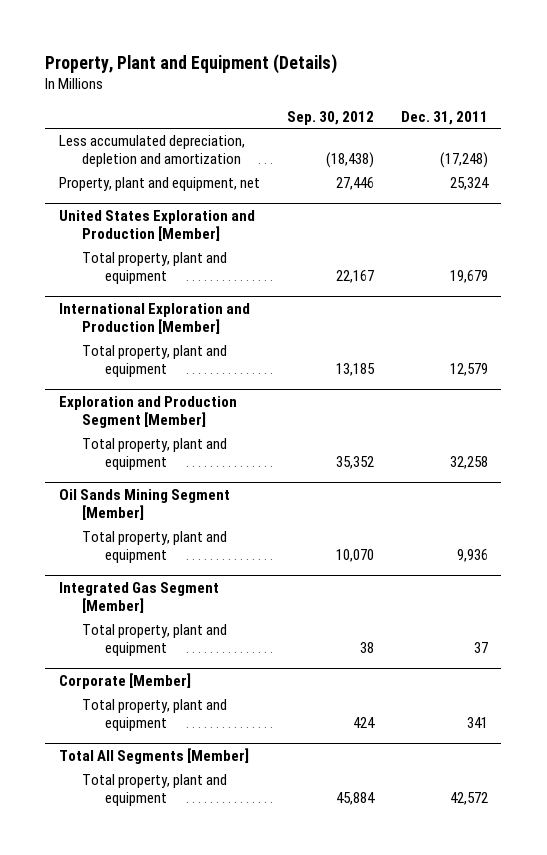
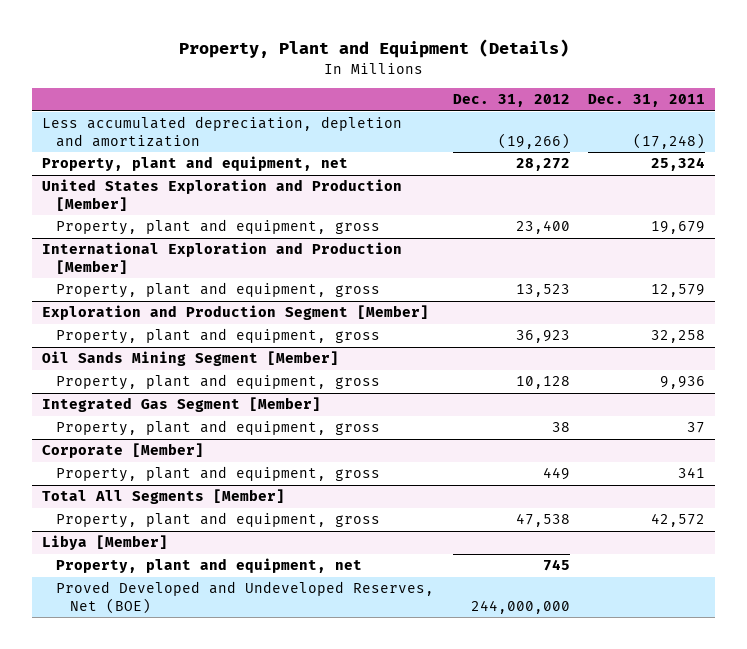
[286,110,374,125] Sep. 30, 2012 -> none
none -> [452,94,570,108] Dec. 31, 2012
[81,252,227,285] Total property, plant and equipment -> [55,219,380,236] Property, plant and equipment, gross
[81,345,227,378] Total property, plant and equipment -> [55,282,380,299] Property, plant and equipment, gross
[81,438,227,471] Total property, plant and equipment -> [55,328,380,345] Property, plant and equipment, gross
[81,531,227,564] Total property, plant and equipment -> [55,374,380,391] Property, plant and equipment, gross
[81,624,227,657] Total property, plant and equipment -> [55,420,380,437] Property, plant and equipment, gross
[81,699,227,732] Total property, plant and equipment -> [55,466,380,483] Property, plant and equipment, gross
[81,774,227,807] Total property, plant and equipment -> [55,512,380,529] Property, plant and equipment, gross
none -> [41,535,168,551] Libya [Member]
none -> [55,558,362,574] Property, plant and equipment, net
none -> [55,581,434,614] Proved Developed and Undeveloped Reserves, Net (BOE)

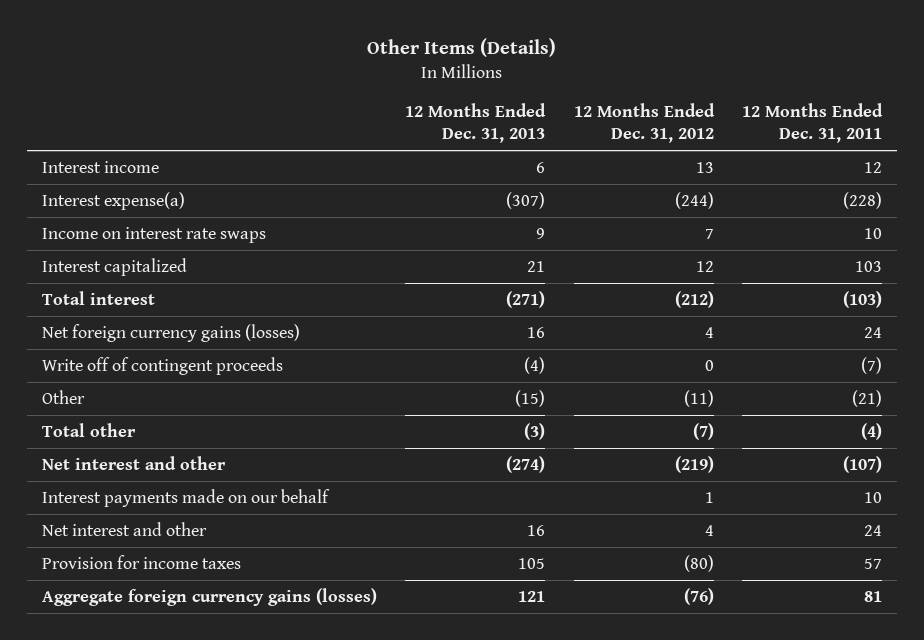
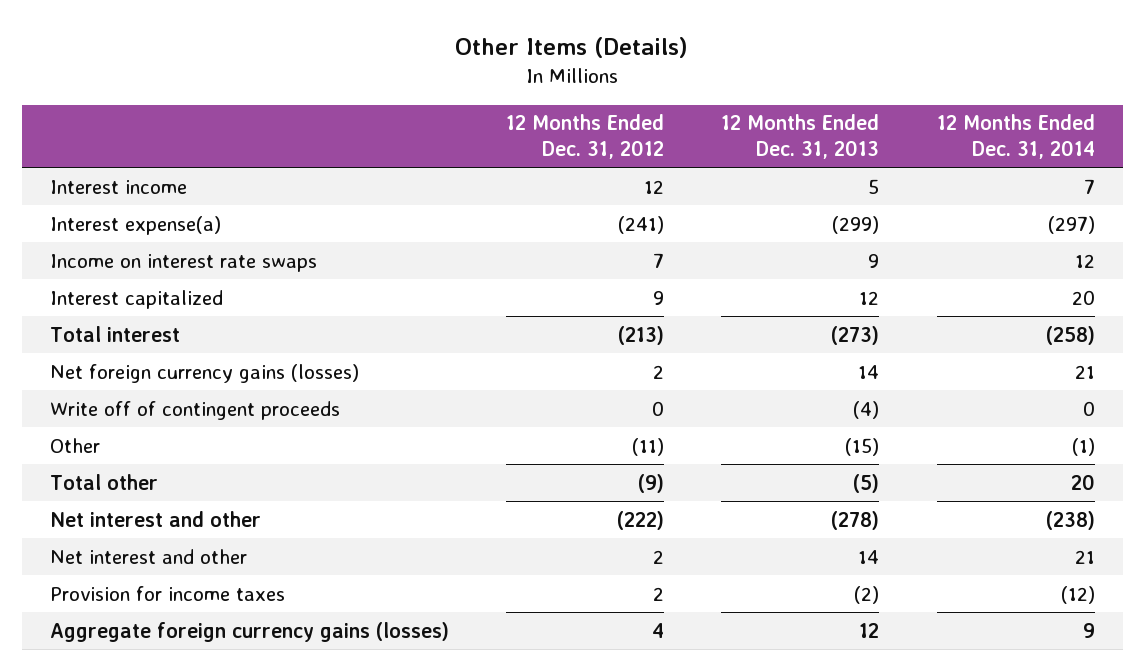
[742,102,884,144] 12 Months Ended Dec. 31, 2011 -> none
none -> [936,114,1095,160] 12 Months Ended Dec. 31, 2014
[536,161,546,173] 6 -> [868,178,880,194] 5
[695,161,714,173] 13 -> [644,179,665,194] 12
[506,191,546,209] (307) -> [832,215,880,234] (299)
[674,191,714,209] (244) -> [618,215,665,234] (241)
[527,260,546,272] 21 -> [859,290,880,305] 12
[695,260,714,272] 12 -> [653,290,665,305] 9
[506,290,546,308] (271) -> [831,325,880,345] (273)
[674,290,714,308] (212) -> [618,325,665,345] (213)
[527,326,546,338] 16 -> [858,364,880,379] 14
[704,326,714,338] 4 -> [653,364,665,379] 2
[41,488,330,507] Interest payments made on our behalf -> none
[524,422,546,440] (3) -> [853,473,880,493] (5)
[692,422,714,440] (7) -> [638,473,665,493] (9)
[506,455,546,473] (274) -> [831,510,880,530] (278)
[674,455,714,473] (219) -> [617,510,665,530] (222)
[527,524,546,536] 16 -> [858,549,880,564] 14
[704,524,714,536] 4 -> [653,549,665,564] 2
[518,557,546,569] 105 -> [854,585,880,604] (2)
[683,554,714,572] (80) -> [653,586,665,601] 2
[518,590,546,602] 121 -> [859,622,880,638] 12
[683,587,714,605] (76) -> [652,622,665,638] 4

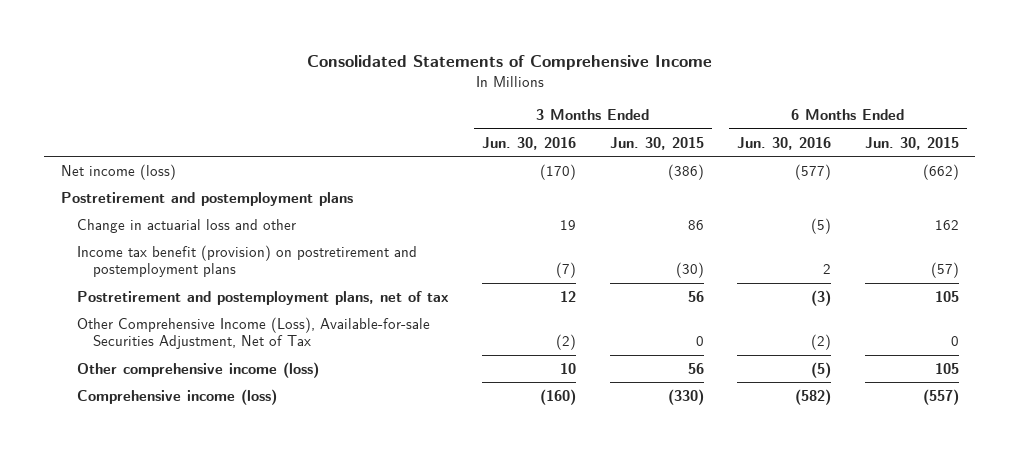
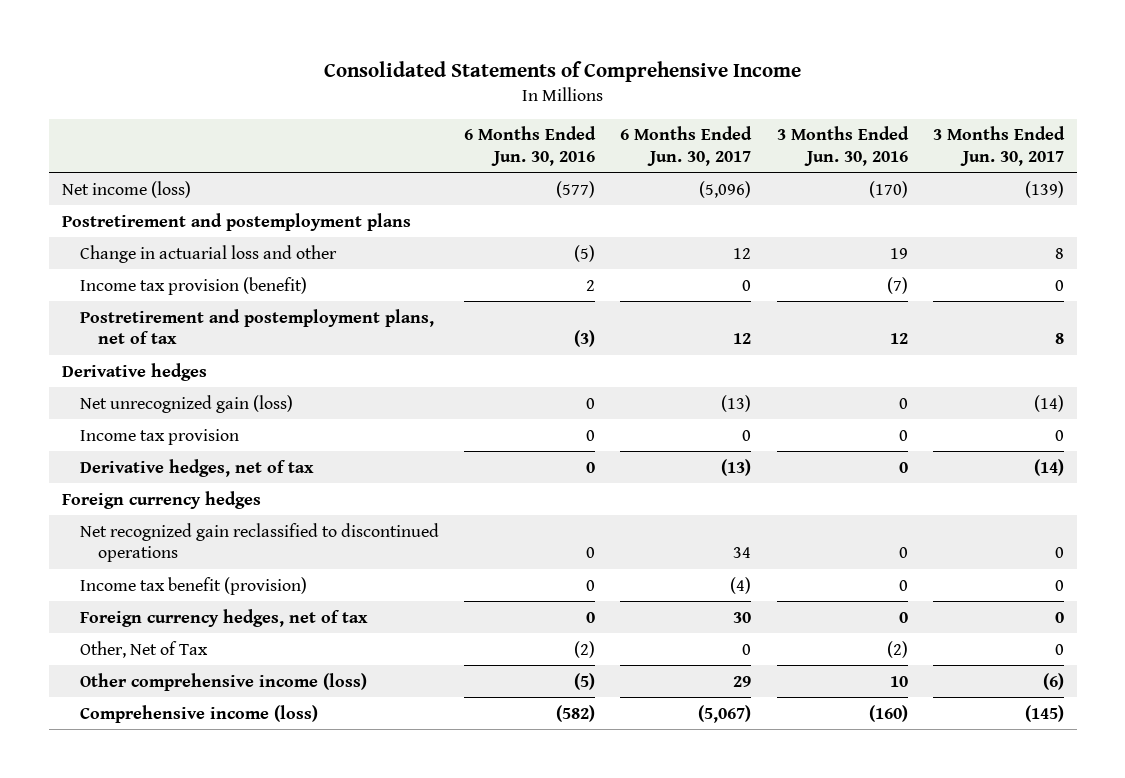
[609,136,704,150] Jun. 30, 2015 -> none
[864,136,959,150] Jun. 30, 2015 -> none
none -> [620,126,753,166] 6 Months Ended Jun. 30, 2017
none -> [932,126,1065,166] 3 Months Ended Jun. 30, 2017
[76,244,417,278] Income tax benefit (provision) on postretirement and postemployment plans -> [79,276,307,295] Income tax provision (benefit)
none -> [61,362,207,381] Derivative hedges
none -> [79,394,293,413] Net unrecognized gain (loss)
none -> [79,428,239,445] Income tax provision
none -> [79,458,314,477] Derivative hedges, net of tax
none -> [61,490,261,509] Foreign currency hedges
none -> [79,522,439,563] Net recognized gain reclassified to discontinued operations
none -> [79,576,307,595] Income tax benefit (provision)
none -> [79,608,368,627] Foreign currency hedges, net of tax
[76,316,430,350] Other Comprehensive Income (Loss), Available-for-sale Securities Adjustment, Net of Tax -> [79,640,208,658] Other, Net of Tax

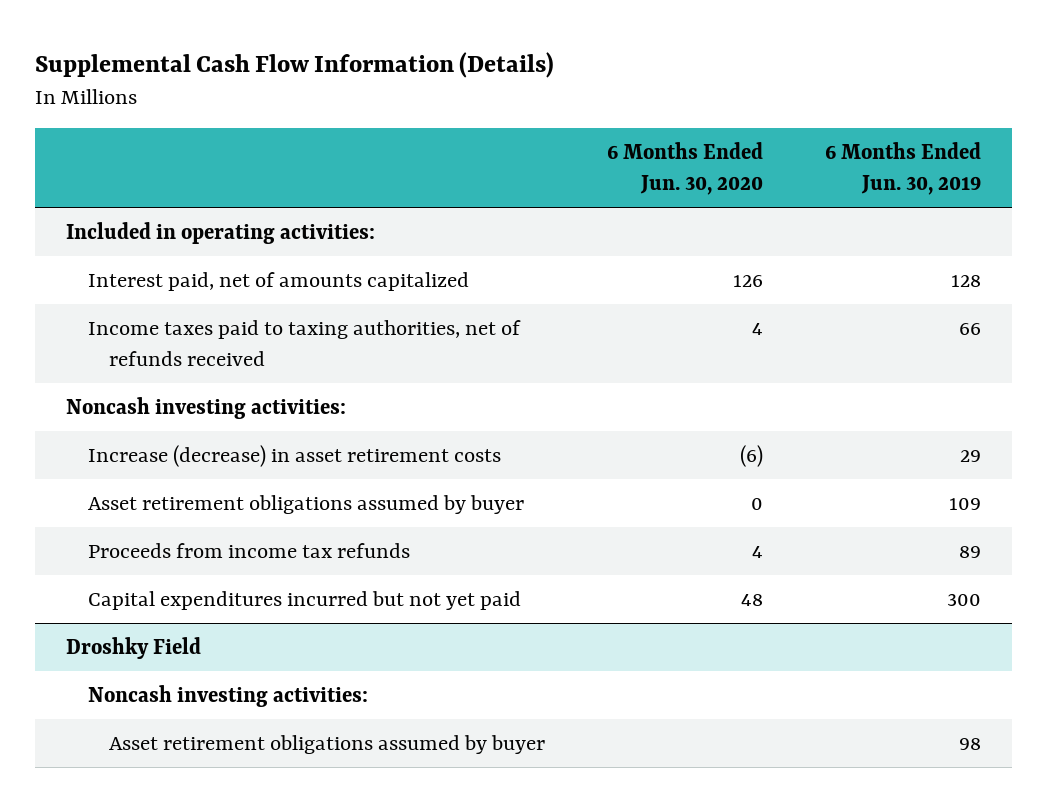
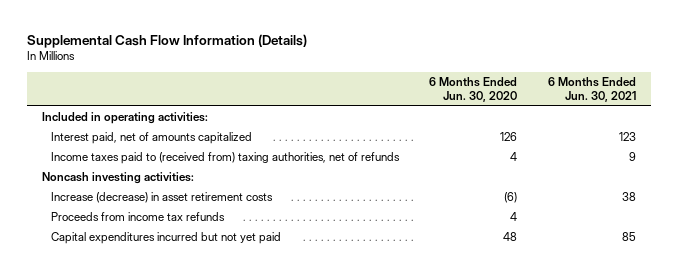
[824,142,981,195] 6 Months Ended Jun. 30, 2019 -> none
none -> [547,77,636,103] 6 Months Ended Jun. 30, 2021
[87,320,521,366] Income taxes paid to taxing authorities, net of refunds received -> [51,152,401,165] Income taxes paid to (received from) taxing authorities, net of refunds
[87,495,524,515] Asset retirement obligations assumed by buyer -> none
[66,637,202,660] Droshky Field -> none
[87,685,368,708] Noncash investing activities: -> none
[108,735,545,755] Asset retirement obligations assumed by buyer -> none

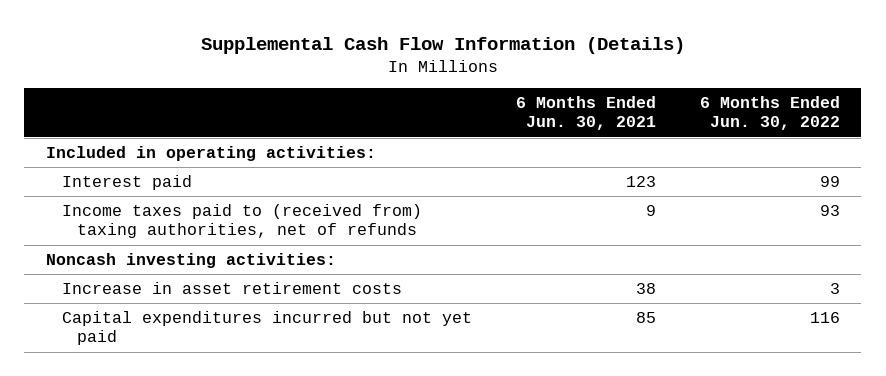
[429,77,518,103] 6 Months Ended Jun. 30, 2020 -> none
none -> [699,96,840,131] 6 Months Ended Jun. 30, 2022
[51,132,253,145] Interest paid, net of amounts capitalized -> [61,175,192,191] Interest paid
[51,212,226,222] Proceeds from income tax refunds -> none
[51,192,274,204] Increase (decrease) in asset retirement costs -> [61,282,402,295] Increase in asset retirement costs

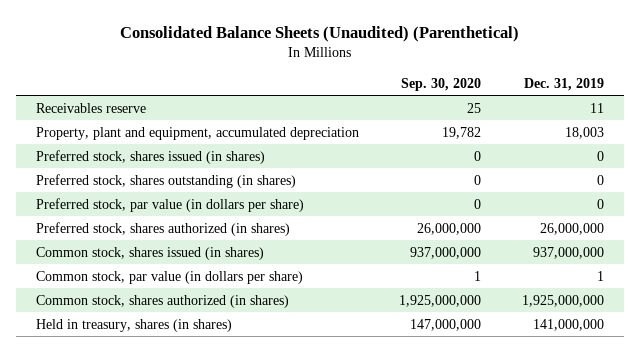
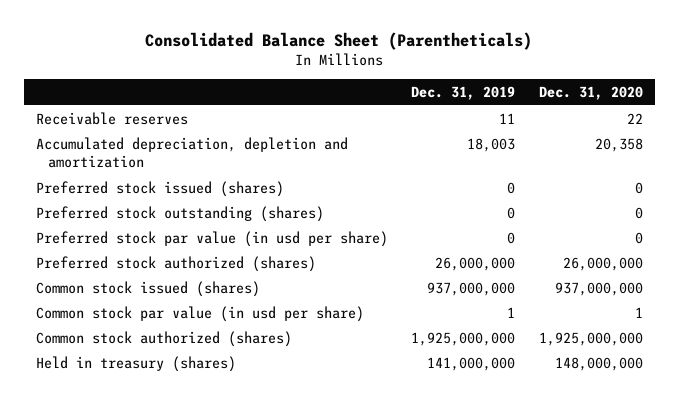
[119,25,519,42] Consolidated Balance Sheets (Unaudited) (Parenthetical) -> [145,31,533,50] Consolidated Balance Sheet (Parentheticals)
[401,77,482,91] Sep. 30, 2020 -> none
none -> [539,85,644,100] Dec. 31, 2020
[35,102,146,113] Receivables reserve -> none
none -> [35,111,188,125] Receivable reserves
[35,126,359,140] Property, plant and equipment, accumulated depreciation -> [35,136,348,169] Accumulated depreciation, depletion and amortization
[35,149,265,164] Preferred stock, shares issued (in shares) -> [35,180,284,197] Preferred stock issued (shares)
[35,173,296,188] Preferred stock, shares outstanding (in shares) -> [35,205,324,222] Preferred stock outstanding (shares)
[35,197,304,212] Preferred stock, par value (in dollars per share) -> [35,230,388,247] Preferred stock par value (in usd per share)
[35,221,290,236] Preferred stock, shares authorized (in shares) -> [35,255,316,272] Preferred stock authorized (shares)
[35,246,264,260] Common stock, shares issued (in shares) -> [35,280,260,297] Common stock issued (shares)
[35,270,303,284] Common stock, par value (in dollars per share) -> [35,305,364,322] Common stock par value (in usd per share)
[35,294,289,308] Common stock, shares authorized (in shares) -> [35,330,292,347] Common stock authorized (shares)
[35,318,232,332] Held in treasury, shares (in shares) -> [35,355,236,372] Held in treasury (shares)

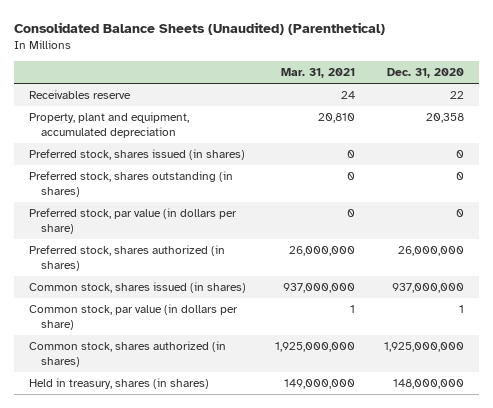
[145,31,533,50] Consolidated Balance Sheet (Parentheticals) -> [14,21,386,35] Consolidated Balance Sheets (Unaudited) (Parenthetical)
[411,85,516,100] Dec. 31, 2019 -> none
none -> [281,68,356,79] Mar. 31, 2021
[35,111,188,125] Receivable reserves -> none
none -> [29,90,132,100] Receivables reserve
[35,136,348,169] Accumulated depreciation, depletion and amortization -> [29,112,190,138] Property, plant and equipment, accumulated depreciation
[35,180,284,197] Preferred stock issued (shares) -> [29,149,246,161] Preferred stock, shares issued (in shares)
[35,205,324,222] Preferred stock outstanding (shares) -> [29,171,234,197] Preferred stock, shares outstanding (in shares)
[35,230,388,247] Preferred stock par value (in usd per share) -> [29,208,238,234] Preferred stock, par value (in dollars per share)
[35,255,316,272] Preferred stock authorized (shares) -> [29,245,226,271] Preferred stock, shares authorized (in shares)
[35,280,260,297] Common stock issued (shares) -> [29,282,247,294] Common stock, shares issued (in shares)
[35,305,364,322] Common stock par value (in usd per share) -> [29,304,239,330] Common stock, par value (in dollars per share)
[35,330,292,347] Common stock authorized (shares) -> [29,341,227,367] Common stock, shares authorized (in shares)
[35,355,236,372] Held in treasury (shares) -> [29,378,210,390] Held in treasury, shares (in shares)

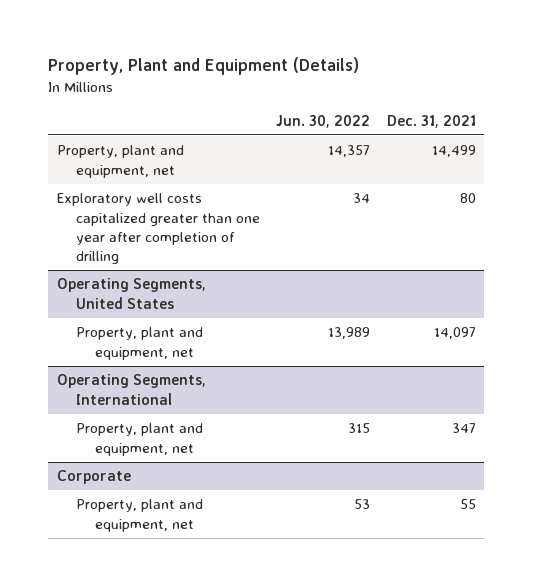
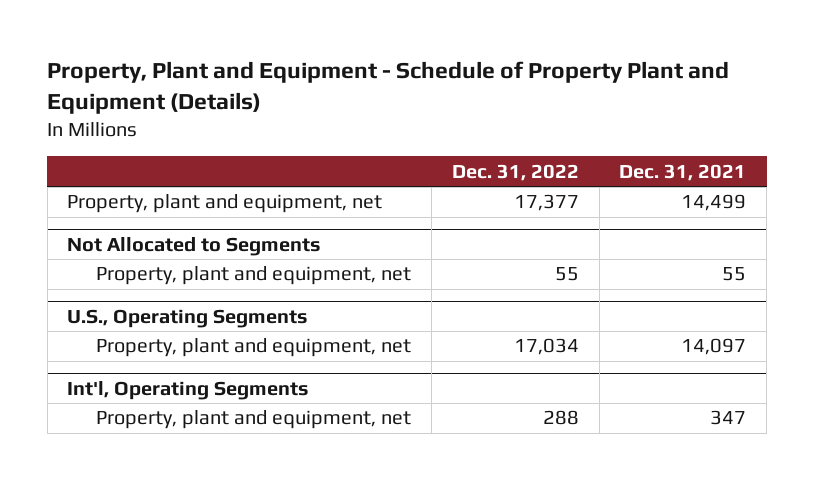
[48,57,360,76] Property, Plant and Equipment (Details) -> [47,61,730,115] Property, Plant and Equipment - Schedule of Property Plant and Equipment (Details)
[276,114,371,128] Jun. 30, 2022 -> none
none -> [451,163,579,181] Dec. 31, 2022
[56,193,260,265] Exploratory well costs capitalized greater than one year after completion of drilling -> none
[56,278,206,309] Operating Segments, United States -> none
none -> [67,236,322,256] Not Allocated to Segments
none -> [95,266,411,286] Property, plant and equipment, net
none -> [67,308,309,328] U.S., Operating Segments
[56,374,206,405] Operating Segments, International -> none
none -> [67,380,310,400] Int'l, Operating Segments
[56,470,131,485] Corporate -> none
[75,499,203,532] Property, plant and equipment, net -> none

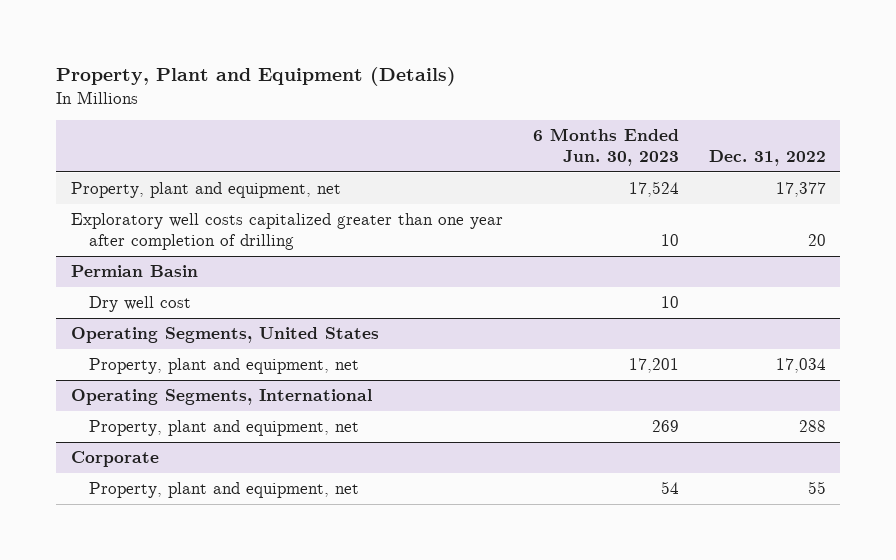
[47,61,730,115] Property, Plant and Equipment - Schedule of Property Plant and Equipment (Details) -> [56,67,457,87] Property, Plant and Equipment (Details)
[619,163,747,181] Dec. 31, 2021 -> none
none -> [532,128,679,166] 6 Months Ended Jun. 30, 2023
[67,236,322,256] Not Allocated to Segments -> none
[95,266,411,286] Property, plant and equipment, net -> none
[67,308,309,328] U.S., Operating Segments -> none
none -> [70,213,503,250] Exploratory well costs capitalized greater than one year after completion of drilling
none -> [70,265,198,278] Permian Basin
none -> [89,296,192,313] Dry well cost
none -> [70,327,379,344] Operating Segments, United States
[67,380,310,400] Int'l, Operating Segments -> none
none -> [70,389,372,406] Operating Segments, International
none -> [70,451,159,468] Corporate
none -> [89,482,360,499] Property, plant and equipment, net

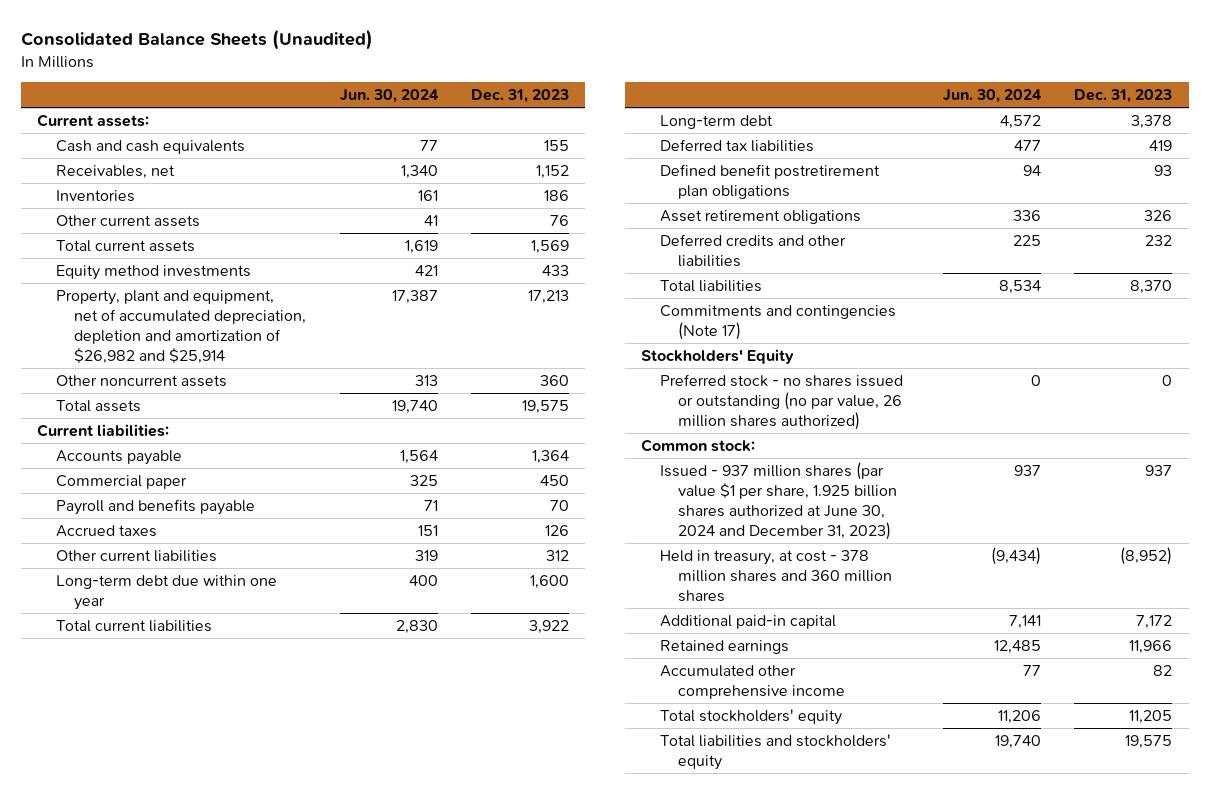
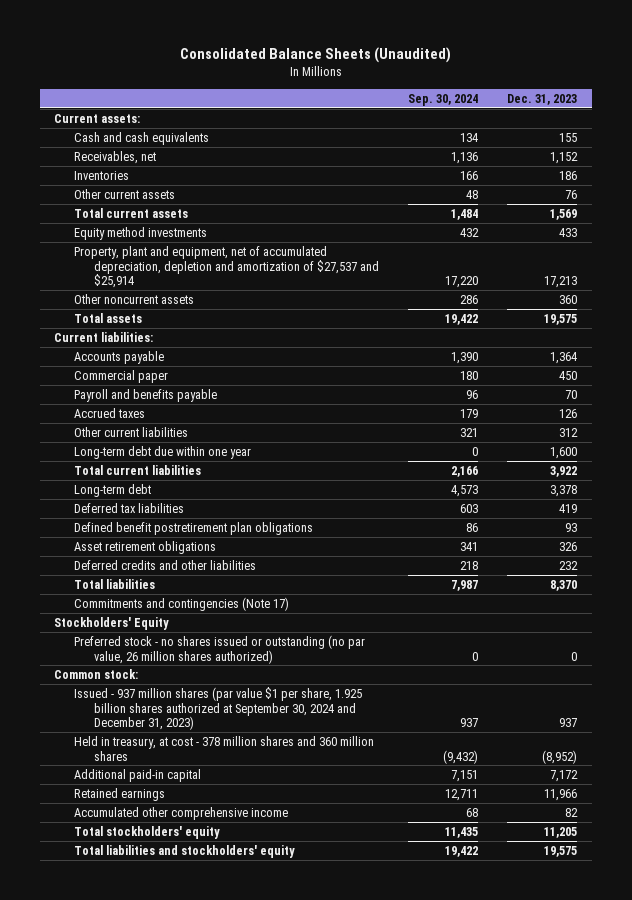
[339,89,439,104] Jun. 30, 2024 -> none
none -> [408,93,479,106] Sep. 30, 2024
[55,289,307,364] Property, plant and equipment, net of accumulated depreciation, depletion and amortization of $26,982 and $25,914 -> [74,245,379,289] Property, plant and equipment, net of accumulated depreciation, depletion and amortization of $27,537 and $25,914
[659,461,898,540] Issued - 937 million shares (par value $1 per share, 1.925 billion shares authorized at June 30, 2024 and December 31, 2023) -> [74,686,363,731] Issued - 937 million shares (par value $1 per share, 1.925 billion shares authorized at September 30, 2024 and December 31, 2023)

